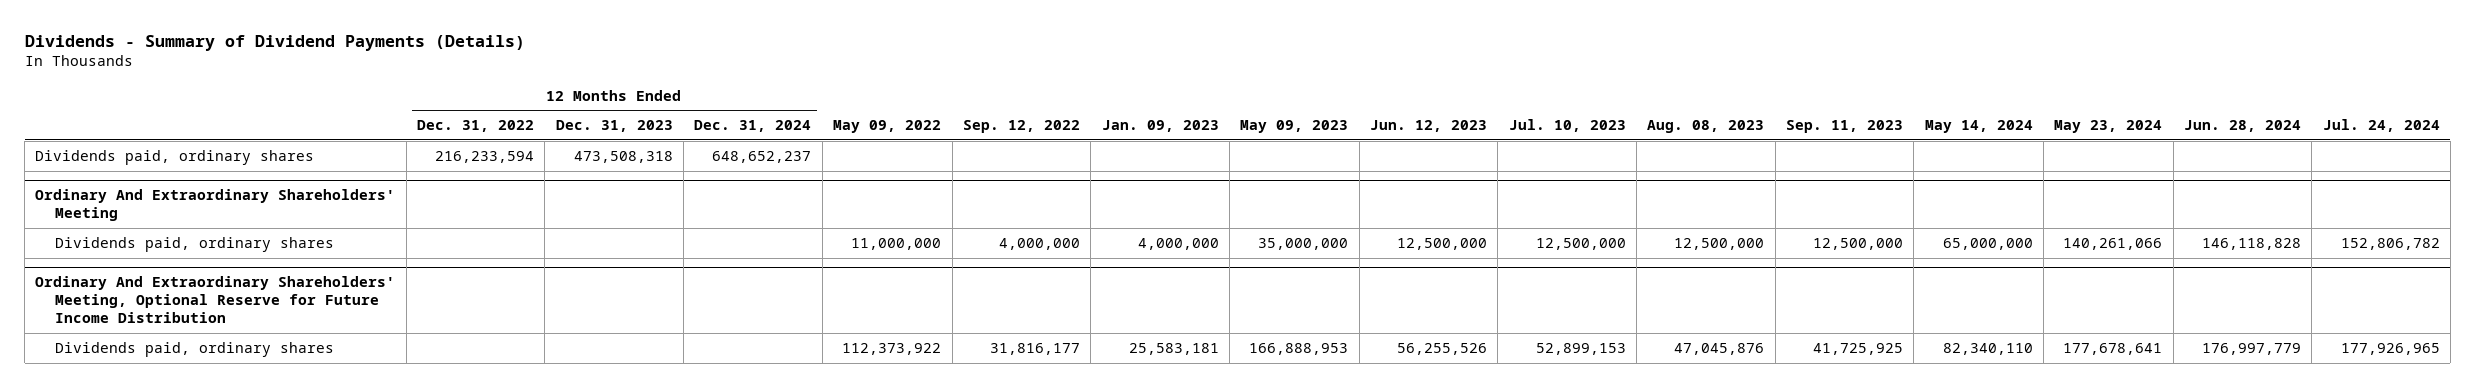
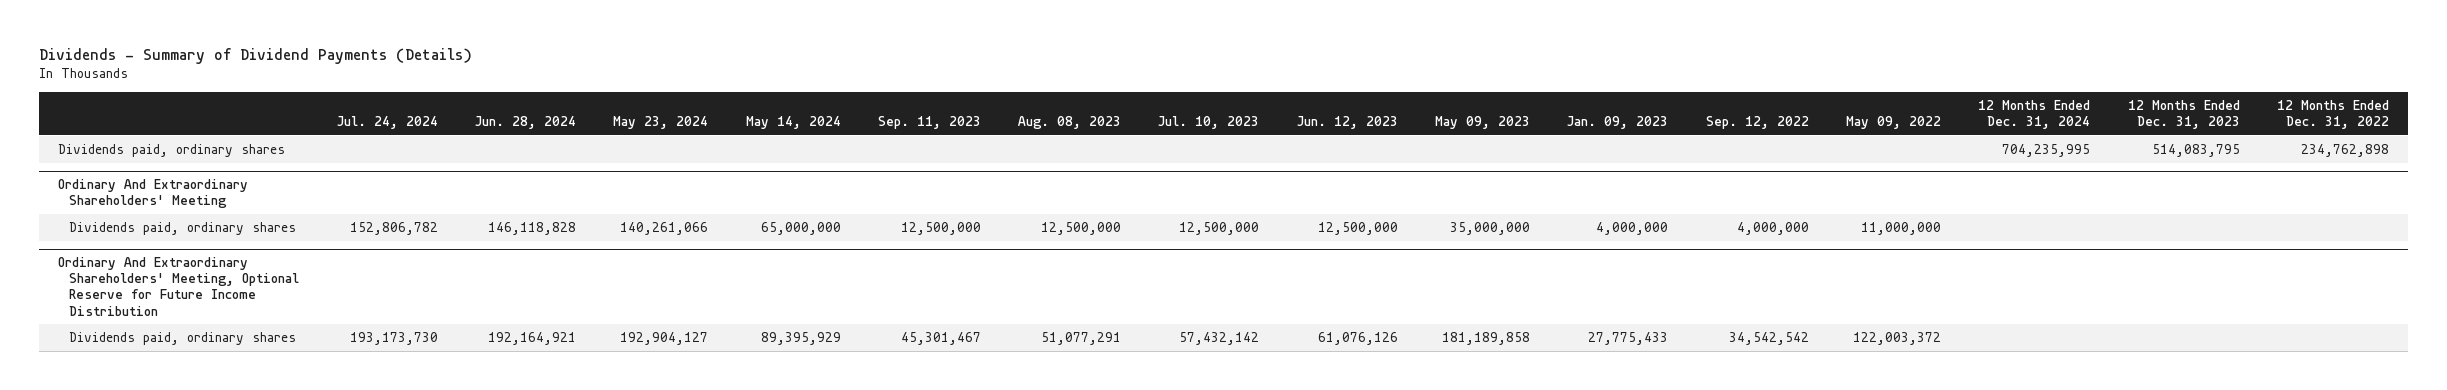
[435,150,535,163] 216,233,594 -> [2301,143,2390,157] 234,762,898
[573,150,673,163] 473,508,318 -> [2151,143,2240,157] 514,083,795
[712,150,812,163] 648,652,237 -> [2002,143,2091,157] 704,235,995
[842,342,942,355] 112,373,922 -> [1853,331,1942,345] 122,003,372
[989,342,1080,355] 31,816,177 -> [1728,331,1809,345] 34,542,542
[1128,342,1219,355] 25,583,181 -> [1588,331,1669,345] 27,775,433
[1249,342,1349,355] 166,888,953 -> [1442,331,1531,345] 181,189,858
[1396,342,1487,355] 56,255,526 -> [1317,331,1398,345] 61,076,126
[1535,342,1626,355] 52,899,153 -> [1179,331,1260,345] 57,432,142
[1674,342,1765,355] 47,045,876 -> [1041,331,1122,345] 51,077,291
[1812,342,1903,355] 41,725,925 -> [900,331,981,345] 45,301,467
[1942,342,2033,355] 82,340,110 -> [760,331,841,345] 89,395,929
[2063,342,2163,355] 177,678,641 -> [620,331,709,345] 192,904,127
[2201,342,2301,355] 176,997,779 -> [487,331,576,345] 192,164,921
[2340,342,2440,355] 177,926,965 -> [349,331,438,345] 193,173,730

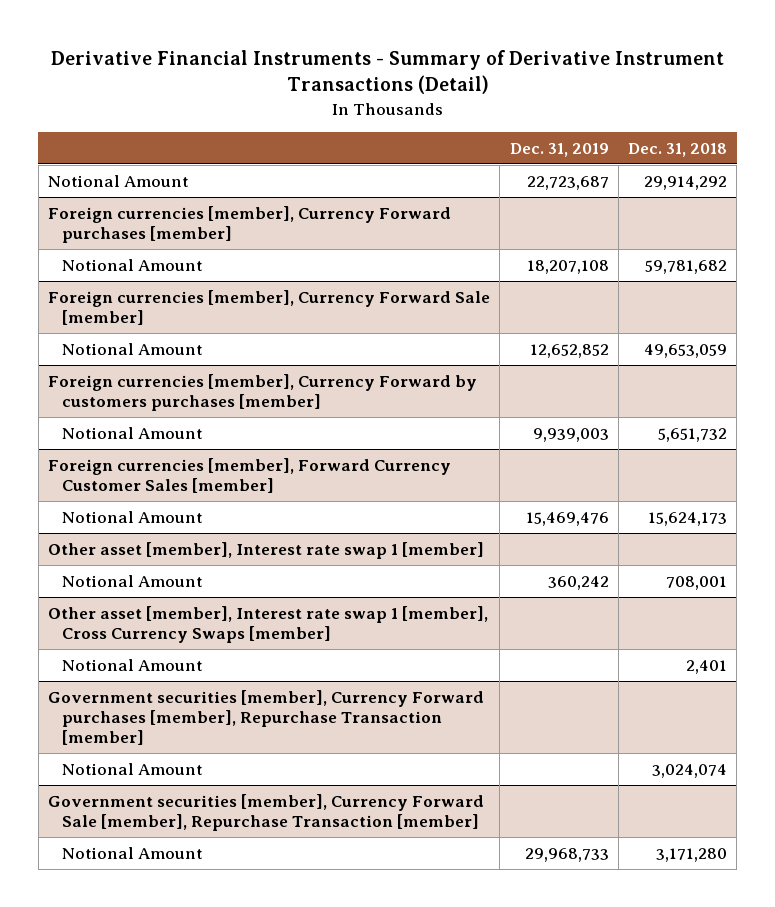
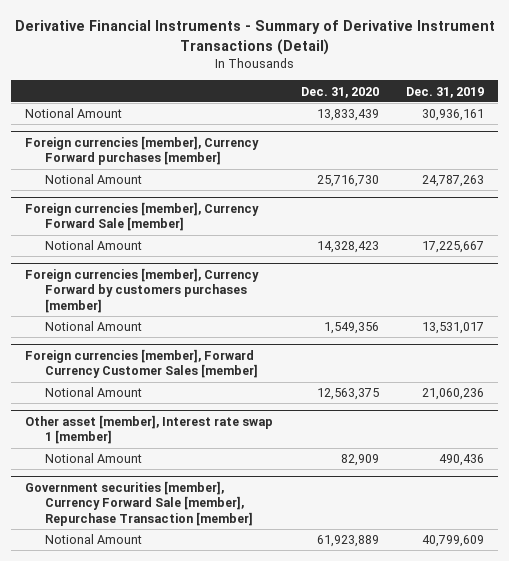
[628,142,728,157] Dec. 31, 2018 -> none
none -> [300,86,379,98] Dec. 31, 2020
[526,176,609,191] 22,723,687 -> [422,109,485,122] 30,936,161
[526,260,609,275] 18,207,108 -> [422,175,485,188] 24,787,263
[529,344,609,359] 12,652,852 -> [422,241,485,254] 17,225,667
[532,428,609,443] 9,939,003 -> [422,322,485,335] 13,531,017
[525,512,609,527] 15,469,476 -> [422,388,485,401] 21,060,236
[48,606,489,644] Other asset [member], Interest rate swap 1 [member], Cross Currency Swaps [member] -> none
[61,659,203,672] Notional Amount -> none
[48,690,485,746] Government securities [member], Currency Forward purchases [member], Repurchase Transaction [member] -> none
[61,763,203,776] Notional Amount -> none
[547,576,609,591] 360,242 -> [439,454,485,467] 490,436
[524,848,609,863] 29,968,733 -> [422,535,485,548] 40,799,609

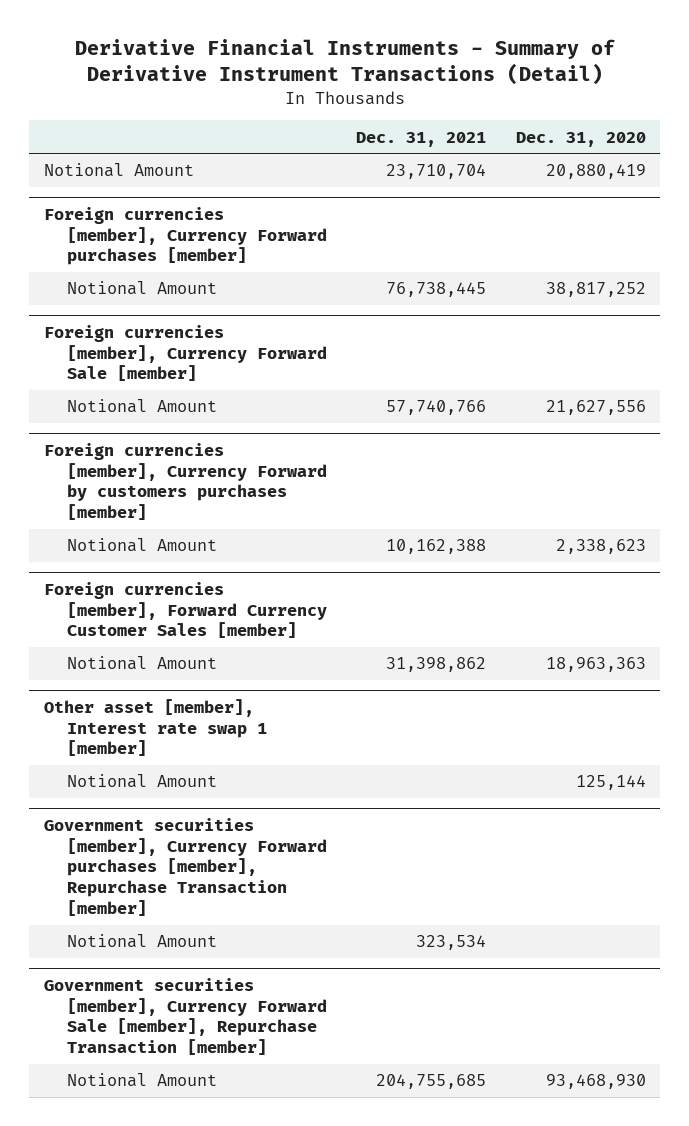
[406,86,485,98] Dec. 31, 2019 -> none
none -> [356,131,487,147] Dec. 31, 2021
[316,109,379,122] 13,833,439 -> [545,164,646,180] 20,880,419
[316,175,379,188] 25,716,730 -> [545,282,646,298] 38,817,252
[316,241,379,254] 14,328,423 -> [545,400,646,416] 21,627,556
[323,322,379,335] 1,549,356 -> [555,539,646,555] 2,338,623
[316,388,379,401] 12,563,375 -> [545,657,646,673] 18,963,363
[340,454,379,467] 82,909 -> [575,775,646,791] 125,144
none -> [43,817,328,917] Government securities [member], Currency Forward purchases [member], Repurchase Transaction [member]
none -> [67,934,218,949] Notional Amount
[316,535,379,548] 61,923,889 -> [545,1074,646,1090] 93,468,930

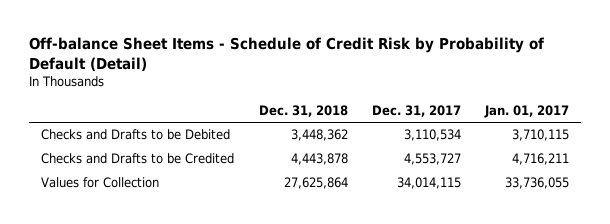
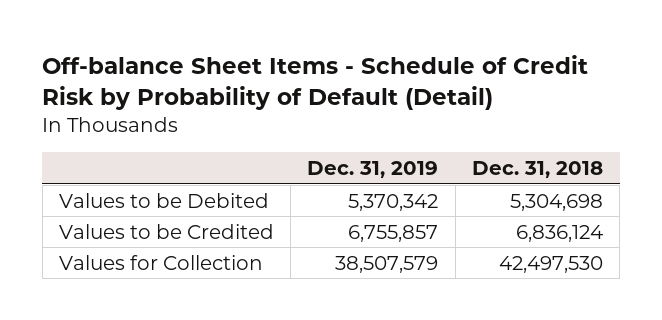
[371,105,461,118] Dec. 31, 2017 -> none
[484,105,570,119] Jan. 01, 2017 -> none
none -> [307,161,439,179] Dec. 31, 2019
[41,129,231,141] Checks and Drafts to be Debited -> [59,192,270,208] Values to be Debited
[290,129,348,142] 3,448,362 -> [509,193,603,211] 5,304,698
[41,153,235,165] Checks and Drafts to be Credited -> [59,223,275,239] Values to be Credited
[290,153,348,166] 4,443,878 -> [515,224,603,242] 6,836,124
[283,177,348,190] 27,625,864 -> [498,255,603,273] 42,497,530

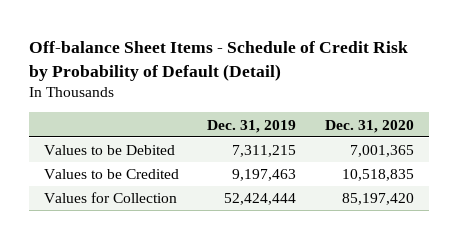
[471,161,603,179] Dec. 31, 2018 -> none
none -> [325,119,415,133] Dec. 31, 2020
[348,193,439,211] 5,370,342 -> [232,145,297,158] 7,311,215
[348,224,439,242] 6,755,857 -> [232,169,297,182] 9,197,463
[335,255,439,273] 38,507,579 -> [224,193,297,206] 52,424,444

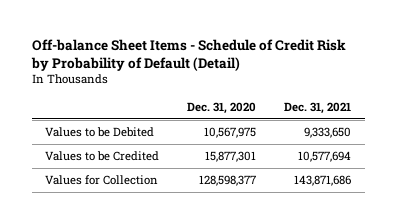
[207,119,297,133] Dec. 31, 2019 -> none
none -> [283,102,351,115] Dec. 31, 2021
[350,145,415,158] 7,001,365 -> [204,127,257,139] 10,567,975
[342,169,415,182] 10,518,835 -> [205,151,257,163] 15,877,301
[342,193,415,206] 85,197,420 -> [199,175,257,187] 128,598,377

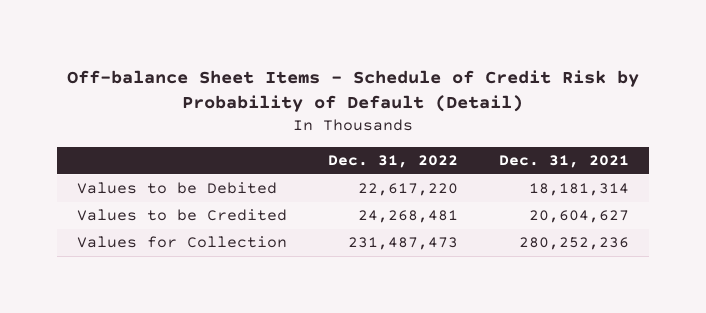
[187,102,257,115] Dec. 31, 2020 -> none
none -> [327,155,458,169] Dec. 31, 2022
[303,127,351,139] 9,333,650 -> [528,183,629,197] 18,181,314
[297,151,351,163] 10,577,694 -> [528,210,629,224] 20,604,627
[293,175,351,187] 143,871,686 -> [518,237,629,251] 280,252,236

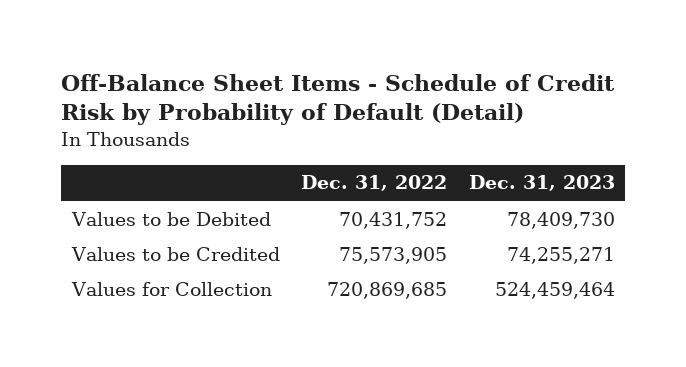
[66,69,639,113] Off-balance Sheet Items - Schedule of Credit Risk by Probability of Default (Detail) -> [61,73,616,126] Off-Balance Sheet Items - Schedule of Credit Risk by Probability of Default (Detail)
[498,155,629,169] Dec. 31, 2021 -> none
none -> [468,175,615,192] Dec. 31, 2023
[357,183,458,197] 22,617,220 -> [339,211,448,229] 70,431,752
[357,210,458,224] 24,268,481 -> [339,246,448,264] 75,573,905
[347,237,458,251] 231,487,473 -> [327,281,448,299] 720,869,685

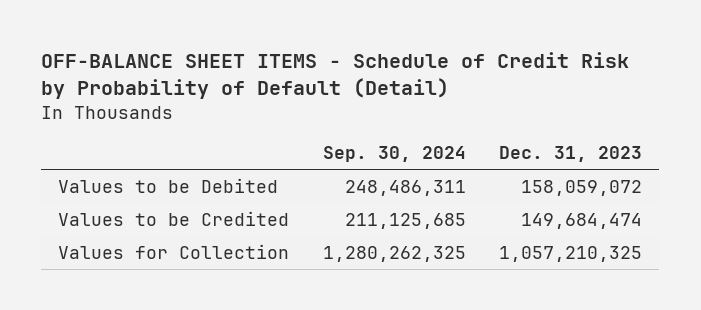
[61,73,616,126] Off-Balance Sheet Items - Schedule of Credit Risk by Probability of Default (Detail) -> [41,52,630,100] OFF-BALANCE SHEET ITEMS - Schedule of Credit Risk by Probability of Default (Detail)
[301,175,448,192] Dec. 31, 2022 -> none
none -> [322,146,466,163] Sep. 30, 2024
[506,211,615,229] 78,409,730 -> [521,179,643,196] 158,059,072
[506,246,615,264] 74,255,271 -> [521,212,643,229] 149,684,474
[494,281,615,299] 524,459,464 -> [499,245,643,262] 1,057,210,325

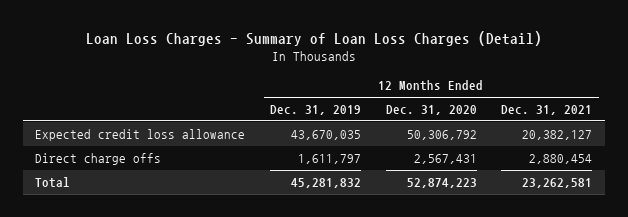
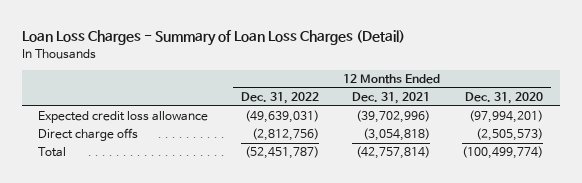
[270,105,362,116] Dec. 31, 2019 -> none
none -> [241,92,320,105] Dec. 31, 2022
[406,130,477,141] 50,306,792 -> [469,110,544,124] (97,994,201)
[522,130,593,141] 20,382,127 -> [355,110,430,124] (39,702,996)
[413,154,477,165] 2,567,431 -> [476,128,544,142] (2,505,573)
[529,154,593,165] 2,880,454 -> [362,128,430,142] (3,054,818)
[406,178,477,189] 52,874,223 -> [462,146,544,160] (100,499,774)
[522,178,593,189] 23,262,581 -> [355,146,430,160] (42,757,814)

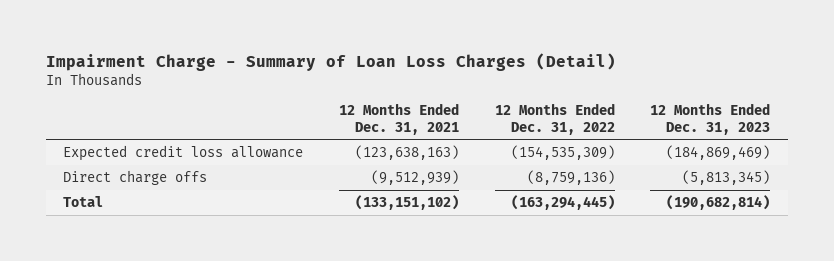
[22,30,406,47] Loan Loss Charges - Summary of Loan Loss Charges (Detail) -> [45,52,616,71] Impairment Charge - Summary of Loan Loss Charges (Detail)
[465,92,544,105] Dec. 31, 2020 -> none
none -> [650,103,771,135] 12 Months Ended Dec. 31, 2023
[245,110,320,124] (49,639,031) -> [510,145,615,161] (154,535,309)
[355,110,430,124] (39,702,996) -> [355,145,460,161] (123,638,163)
[252,128,320,142] (2,812,756) -> [526,170,615,186] (8,759,136)
[362,128,430,142] (3,054,818) -> [371,170,460,186] (9,512,939)
[245,146,320,160] (52,451,787) -> [510,195,615,211] (163,294,445)
[355,146,430,160] (42,757,814) -> [355,195,460,211] (133,151,102)

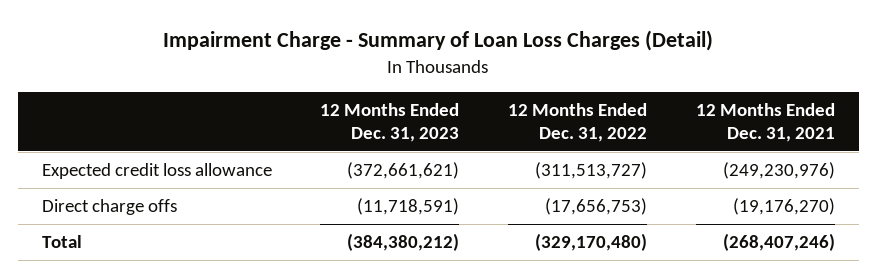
[355,145,460,161] (123,638,163) -> [722,162,835,180] (249,230,976)
[510,145,615,161] (154,535,309) -> [535,162,648,180] (311,513,727)
[666,145,771,161] (184,869,469) -> [347,162,460,180] (372,661,621)
[371,170,460,186] (9,512,939) -> [732,198,835,216] (19,176,270)
[526,170,615,186] (8,759,136) -> [545,198,648,216] (17,656,753)
[682,170,771,186] (5,813,345) -> [357,198,460,216] (11,718,591)
[355,195,460,211] (133,151,102) -> [722,233,835,252] (268,407,246)
[510,195,615,211] (163,294,445) -> [535,233,648,252] (329,170,480)
[666,195,771,211] (190,682,814) -> [347,233,460,252] (384,380,212)

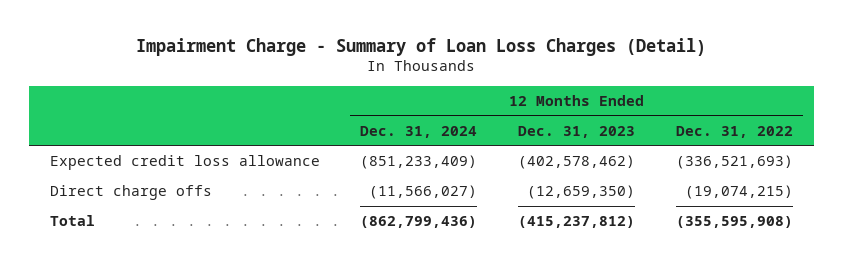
[695,102,835,142] 12 Months Ended Dec. 31, 2021 -> none
none -> [360,125,478,138] Dec. 31, 2024
[347,162,460,180] (372,661,621) -> [518,155,636,170] (402,578,462)
[535,162,648,180] (311,513,727) -> [676,155,794,170] (336,521,693)
[357,198,460,216] (11,718,591) -> [527,185,636,200] (12,659,350)
[545,198,648,216] (17,656,753) -> [685,185,794,200] (19,074,215)
[347,233,460,252] (384,380,212) -> [518,216,636,229] (415,237,812)
[535,233,648,252] (329,170,480) -> [676,216,794,229] (355,595,908)

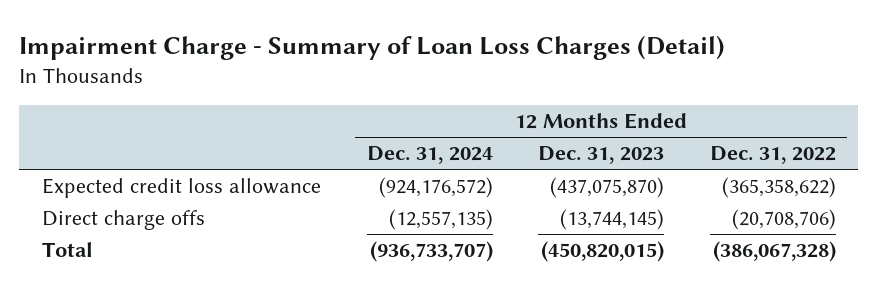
[360,155,478,170] (851,233,409) -> [378,177,493,199] (924,176,572)
[518,155,636,170] (402,578,462) -> [550,177,665,199] (437,075,870)
[676,155,794,170] (336,521,693) -> [721,177,836,199] (365,358,622)
[369,185,478,200] (11,566,027) -> [388,209,493,231] (12,557,135)
[527,185,636,200] (12,659,350) -> [560,209,665,231] (13,744,145)
[685,185,794,200] (19,074,215) -> [731,209,836,231] (20,708,706)
[360,216,478,229] (862,799,436) -> [369,241,493,263] (936,733,707)
[518,216,636,229] (415,237,812) -> [541,241,665,263] (450,820,015)
[676,216,794,229] (355,595,908) -> [712,241,836,263] (386,067,328)

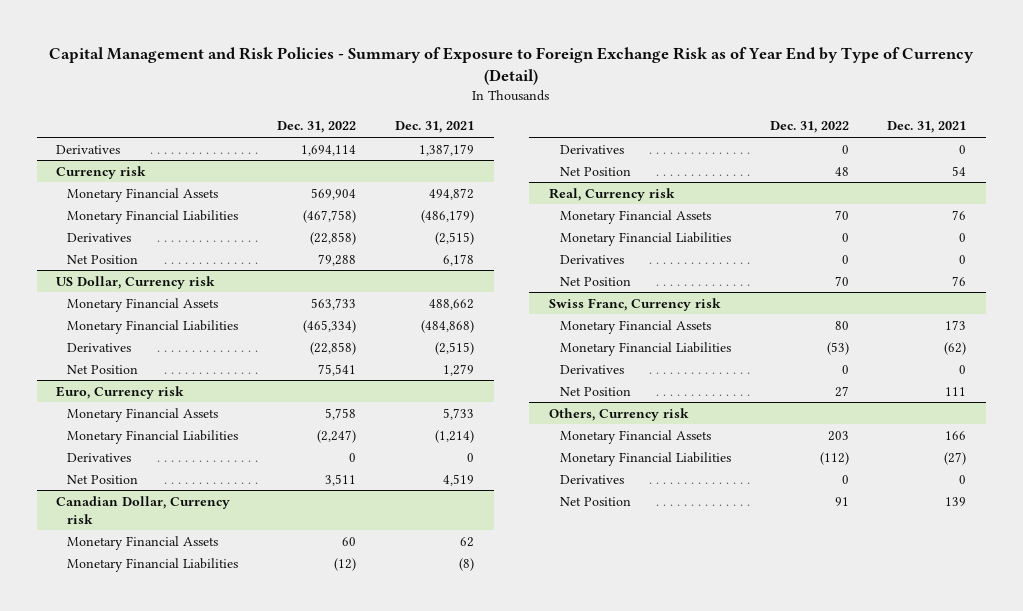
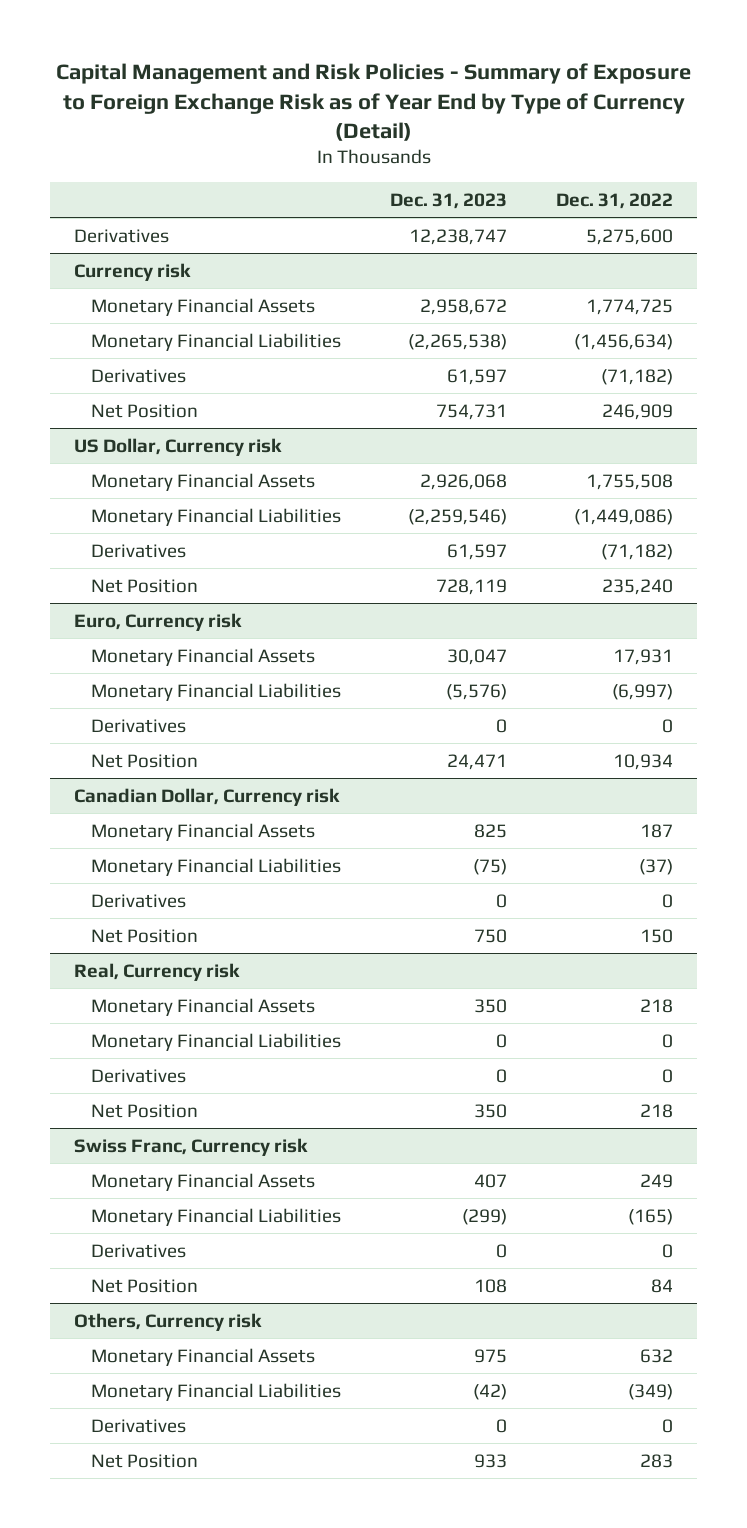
[395,121,475,134] Dec. 31, 2021 -> none
none -> [389,193,507,210] Dec. 31, 2023
[301,144,357,156] 1,694,114 -> [585,228,673,245] 5,275,600
[311,187,357,200] 569,904 -> [585,298,673,315] 1,774,725
[303,209,357,223] (467,758) -> [573,333,673,350] (1,456,634)
[310,231,357,245] (22,858) -> [600,368,673,385] (71,182)
[318,253,357,266] 79,288 -> [601,403,673,420] 246,909
[311,297,357,310] 563,733 -> [585,473,673,490] 1,755,508
[303,319,357,333] (465,334) -> [573,508,673,525] (1,449,086)
[310,341,357,355] (22,858) -> [600,543,673,560] (71,182)
[318,363,357,376] 75,541 -> [601,578,673,595] 235,240
[325,407,357,420] 5,758 -> [612,648,673,665] 17,931
[317,429,357,443] (2,247) -> [611,683,673,700] (6,997)
[325,473,357,486] 3,511 -> [612,753,673,770] 10,934
[342,536,357,546] 60 -> [639,823,673,838] 187
[334,557,357,571] (12) -> [638,858,673,875] (37)
[834,166,849,176] 48 -> [639,928,673,943] 150
[834,209,849,220] 70 -> [639,998,673,1013] 218
[834,275,849,286] 70 -> [639,1103,673,1118] 218
[834,320,849,330] 80 -> [639,1173,673,1188] 249
[826,341,849,355] (53) -> [627,1208,673,1225] (165)
[834,385,849,397] 27 -> [650,1278,673,1293] 84
[827,430,849,441] 203 -> [639,1348,673,1363] 632
[819,451,849,465] (112) -> [627,1383,673,1400] (349)
[834,496,849,506] 91 -> [639,1453,673,1468] 283

